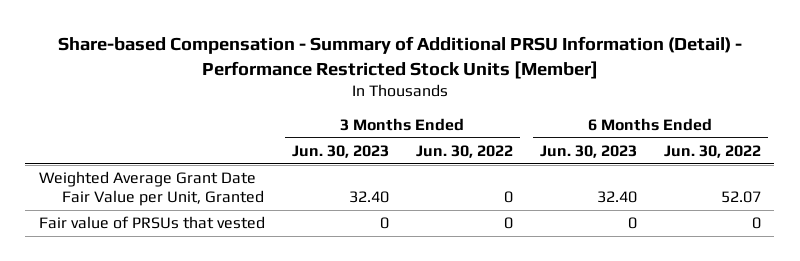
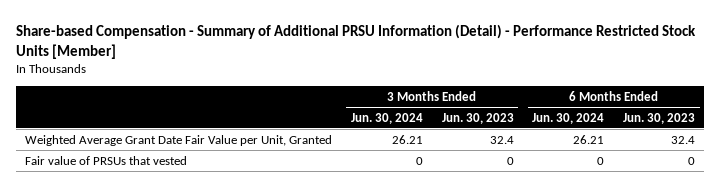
[415,144,513,158] Jun. 30, 2022 -> none
[663,144,761,158] Jun. 30, 2022 -> none
none -> [351,112,424,124] Jun. 30, 2024
none -> [532,112,605,124] Jun. 30, 2024
[348,191,389,204] 32.40 -> [489,135,514,144] 32.4
[596,191,637,204] 32.40 -> [670,135,695,144] 32.4

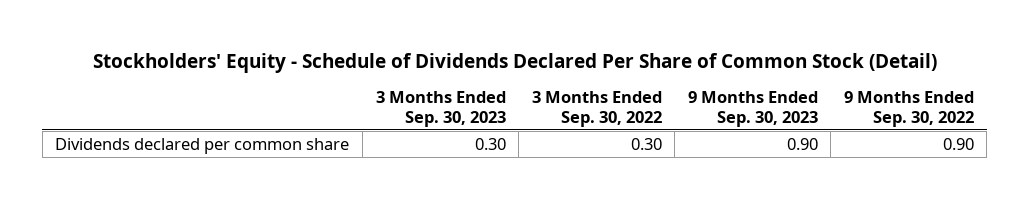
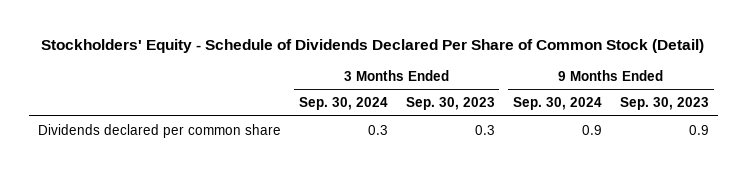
[531,91,662,128] 3 Months Ended Sep. 30, 2022 -> none
[843,91,974,128] 9 Months Ended Sep. 30, 2022 -> none
none -> [298,97,388,111] Sep. 30, 2024
none -> [512,97,602,111] Sep. 30, 2024
[474,137,506,150] 0.30 -> [474,124,495,135] 0.3
[786,137,818,150] 0.90 -> [689,124,710,135] 0.9

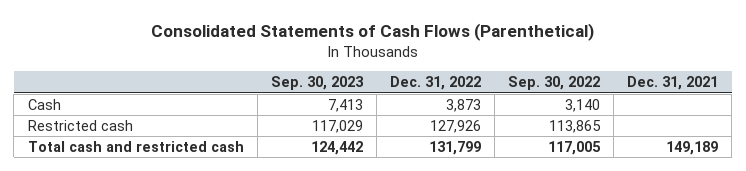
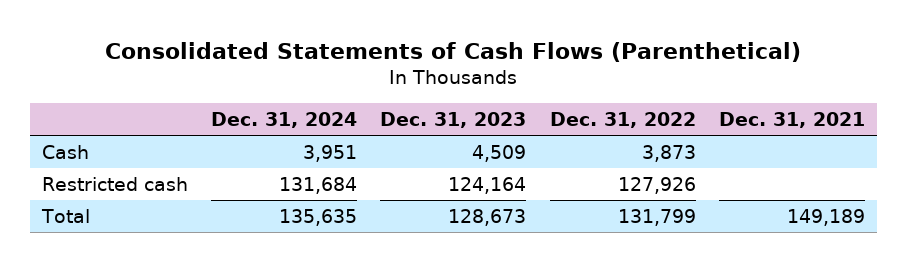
[270,76,364,91] Sep. 30, 2023 -> none
[508,76,601,91] Sep. 30, 2022 -> none
none -> [211,111,358,128] Dec. 31, 2024
none -> [380,111,527,128] Dec. 31, 2023
[27,140,244,152] Total cash and restricted cash -> [40,209,90,224] Total

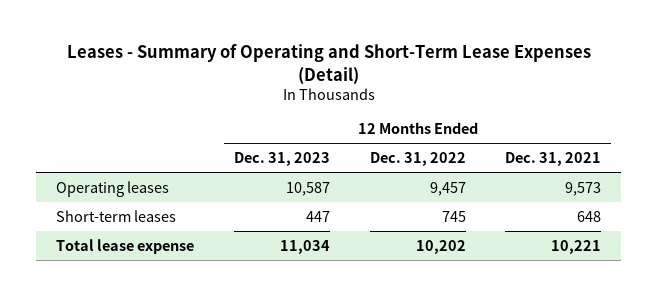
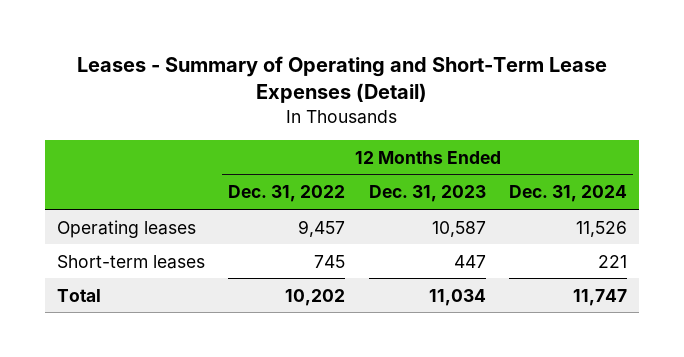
[505,152,602,167] Dec. 31, 2021 -> none
none -> [508,185,627,203] Dec. 31, 2024
[56,238,195,254] Total lease expense -> [56,288,101,302] Total

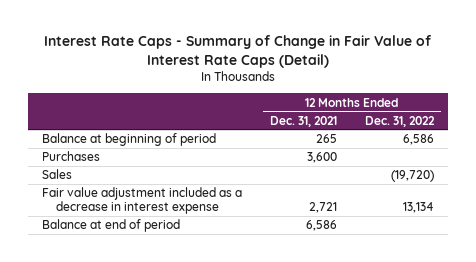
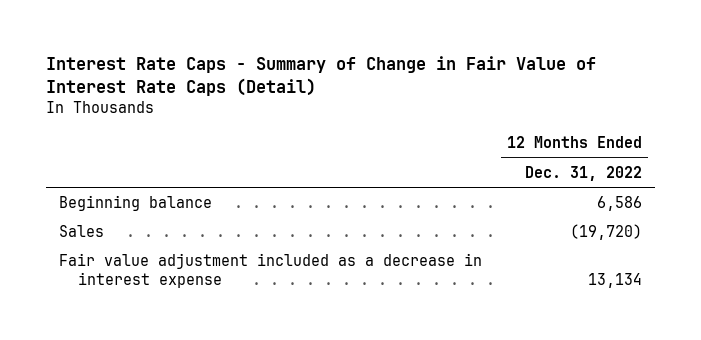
[269,115,337,127] Dec. 31, 2021 -> none
[41,151,100,162] Purchases -> none
[41,133,216,147] Balance at beginning of period -> [58,195,212,212] Beginning balance
[41,219,180,233] Balance at end of period -> none

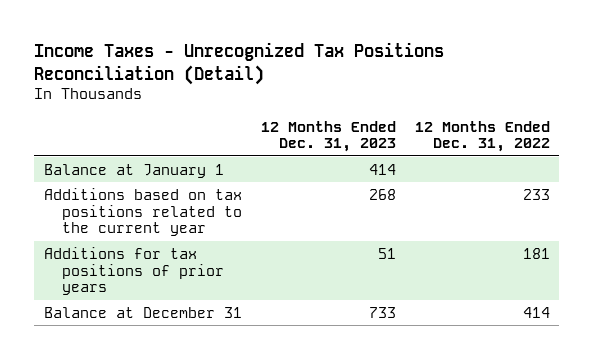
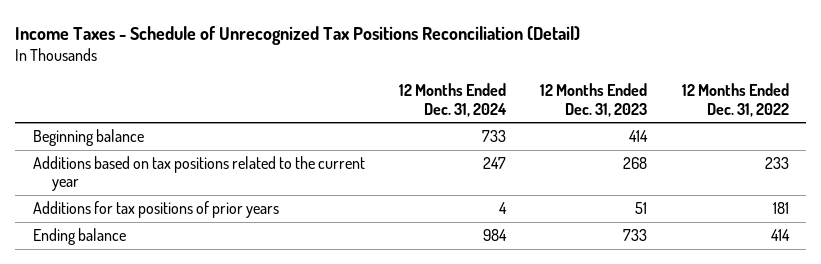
[34,42,445,85] Income Taxes - Unrecognized Tax Positions Reconciliation (Detail) -> [15,25,581,45] Income Taxes - Schedule of Unrecognized Tax Positions Reconciliation (Detail)
none -> [398,83,507,117] 12 Months Ended Dec. 31, 2024
[43,163,224,178] Balance at January 1 -> [32,129,144,147] Beginning balance
[43,306,242,318] Balance at December 31 -> [32,228,126,246] Ending balance

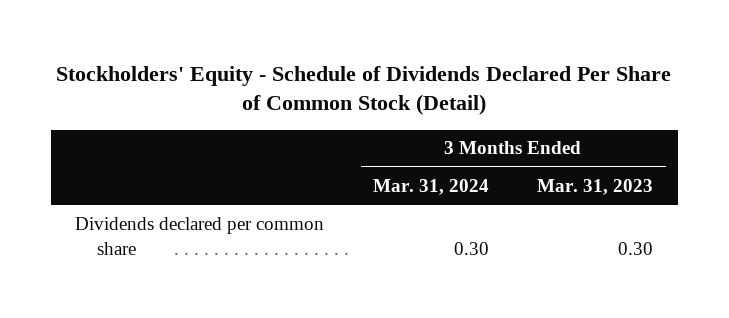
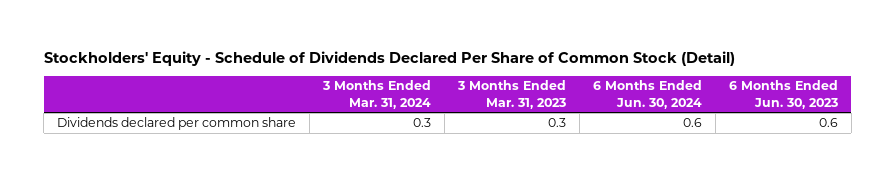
none -> [592,80,702,109] 6 Months Ended Jun. 30, 2024
none -> [728,80,838,109] 6 Months Ended Jun. 30, 2023
[453,241,489,255] 0.30 -> [412,118,431,128] 0.3
[618,241,654,255] 0.30 -> [547,118,566,128] 0.3

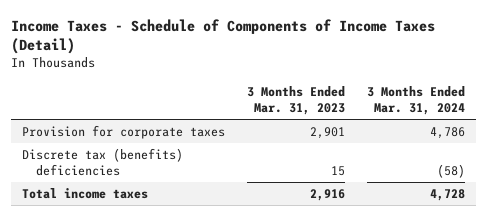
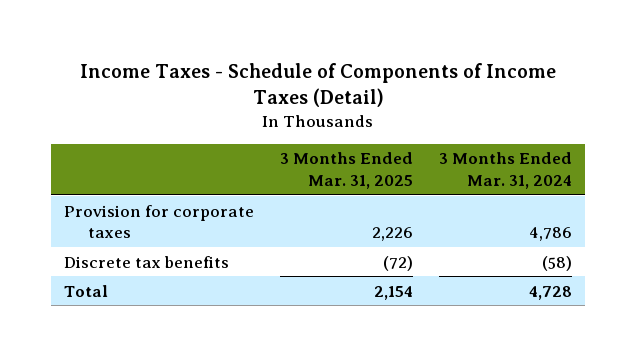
[247,85,346,115] 3 Months Ended Mar. 31, 2023 -> none
none -> [280,152,414,190] 3 Months Ended Mar. 31, 2025
[22,148,184,177] Discrete tax (benefits) deficiencies -> [64,255,230,268] Discrete tax benefits
[22,188,149,200] Total income taxes -> [64,284,109,297] Total

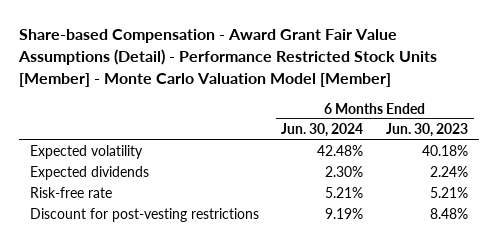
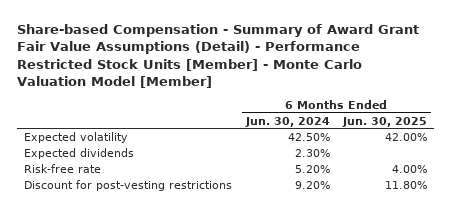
[17,29,437,88] Share-based Compensation - Award Grant Fair Value Assumptions (Detail) - Performance Restricted Stock Units [Member] - Monte Carlo Valuation Model [Member] -> [17,24,420,88] Share-based Compensation - Summary of Award Grant Fair Value Assumptions (Detail) - Performance Restricted Stock Units [Member] - Monte Carlo Valuation Model [Member]
[385,123,468,138] Jun. 30, 2023 -> none
none -> [342,116,428,127] Jun. 30, 2025
[317,145,364,157] 42.48% -> [287,132,330,141] 42.50%
[325,187,364,199] 5.21% -> [294,164,330,173] 5.20%
[325,208,364,220] 9.19% -> [294,180,330,189] 9.20%

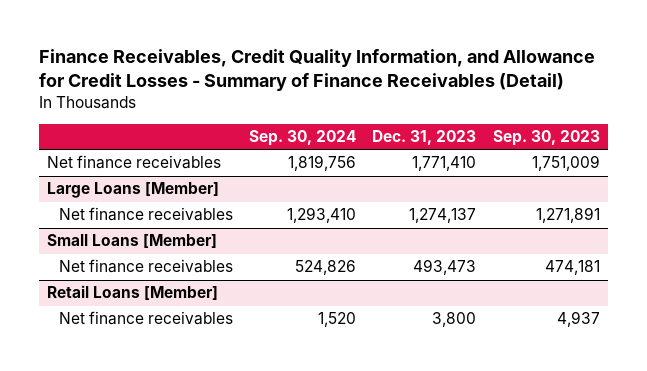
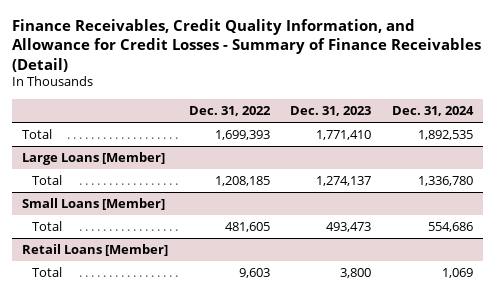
[249,130,357,147] Sep. 30, 2024 -> none
[492,130,600,147] Sep. 30, 2023 -> none
none -> [188,105,271,116] Dec. 31, 2022
none -> [391,105,474,116] Dec. 31, 2024
[47,155,222,170] Net finance receivables -> [22,129,53,140] Total
[58,207,233,222] Net finance receivables -> [31,175,62,186] Total
[58,259,233,274] Net finance receivables -> [31,221,62,232] Total
[58,311,233,326] Net finance receivables -> [31,267,62,278] Total

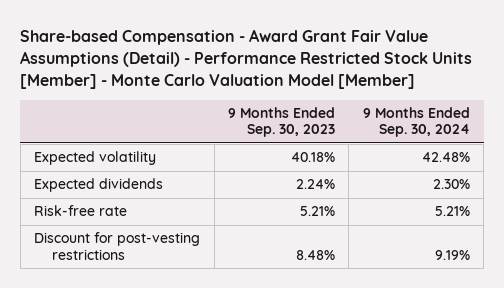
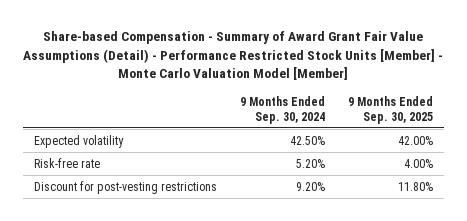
[20,29,473,89] Share-based Compensation - Award Grant Fair Value Assumptions (Detail) - Performance Restricted Stock Units [Member] - Monte Carlo Valuation Model [Member] -> [23,31,444,80] Share-based Compensation - Summary of Award Grant Fair Value Assumptions (Detail) - Performance Restricted Stock Units [Member] - Monte Carlo Valuation Model [Member]
[227,107,335,138] 9 Months Ended Sep. 30, 2023 -> none
none -> [347,95,433,124] 9 Months Ended Sep. 30, 2025
[34,178,164,193] Expected dividends -> none
[421,152,470,163] 42.48% -> [289,135,325,145] 42.50%
[434,206,470,217] 5.21% -> [295,158,325,168] 5.20%
[434,249,470,260] 9.19% -> [295,181,325,191] 9.20%

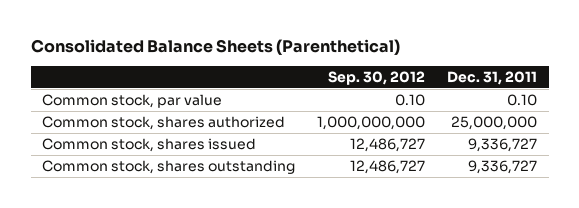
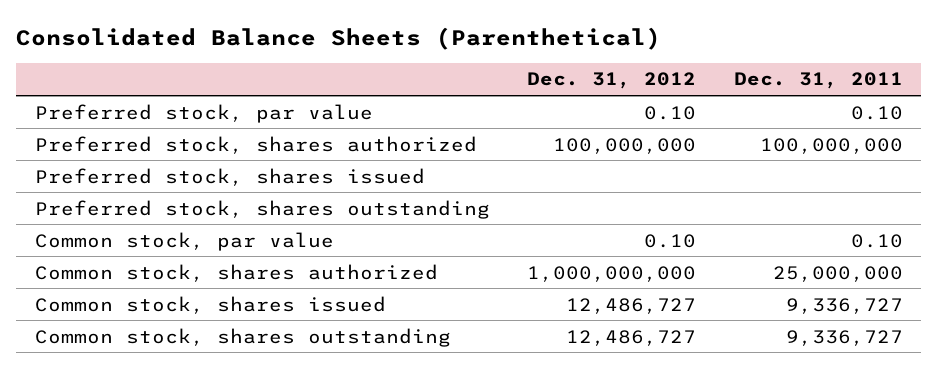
[328,70,426,85] Sep. 30, 2012 -> none
none -> [527,72,697,90] Dec. 31, 2012
none -> [35,103,374,123] Preferred stock, par value
none -> [35,135,478,154] Preferred stock, shares authorized
none -> [35,167,426,186] Preferred stock, shares issued
none -> [35,199,491,219] Preferred stock, shares outstanding

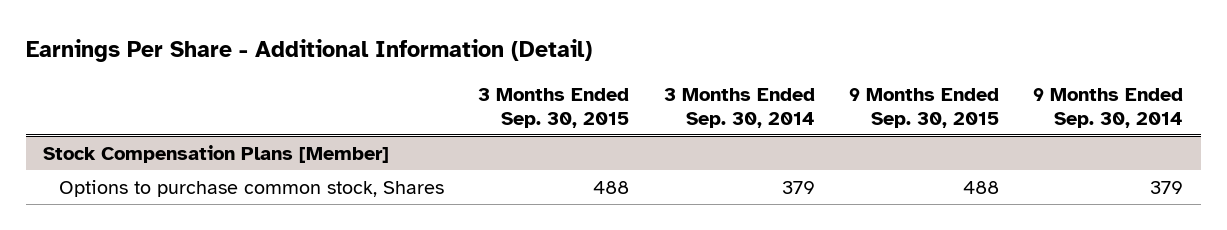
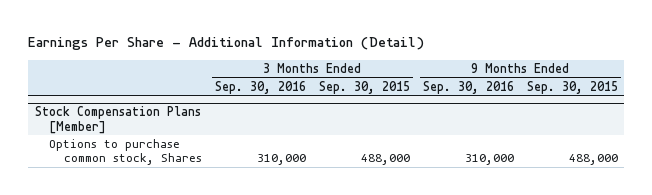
[663,88,815,128] 3 Months Ended Sep. 30, 2014 -> none
[1033,88,1184,128] 9 Months Ended Sep. 30, 2014 -> none
none -> [214,80,306,94] Sep. 30, 2016
none -> [422,80,514,94] Sep. 30, 2016
[593,180,630,194] 488 -> [360,154,410,166] 488,000
[963,180,1000,194] 488 -> [568,154,618,166] 488,000

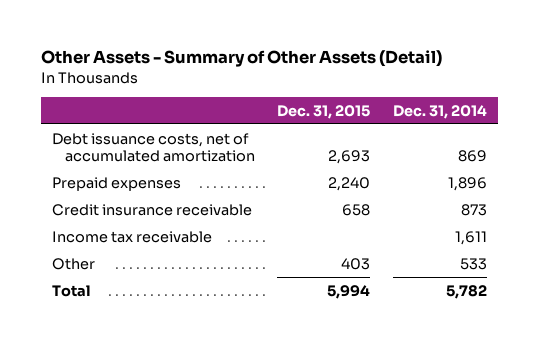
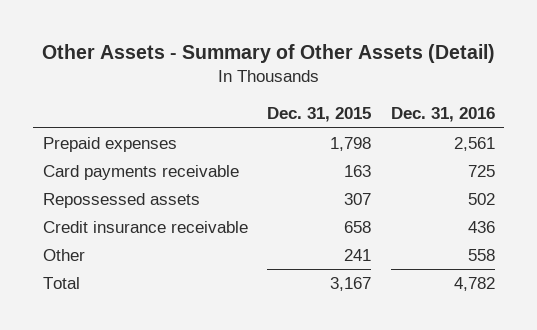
[392,104,487,119] Dec. 31, 2014 -> none
none -> [390,107,495,123] Dec. 31, 2016
[51,132,255,163] Debt issuance costs, net of accumulated amortization -> none
[328,176,371,191] 2,240 -> [330,137,372,152] 1,798
none -> [42,165,239,181] Card payments receivable
none -> [42,193,200,209] Repossessed assets
[51,230,212,243] Income tax receivable -> none
[341,257,371,270] 403 -> [344,249,372,262] 241
[327,284,371,299] 5,994 -> [330,277,372,292] 3,167

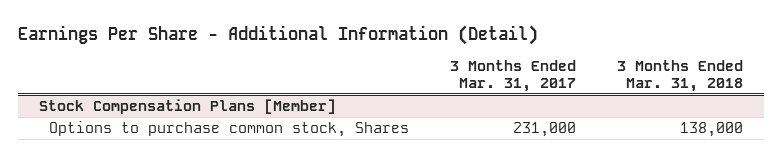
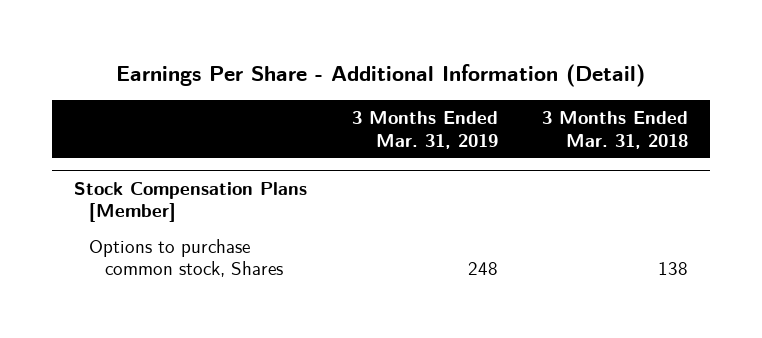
[450,59,577,92] 3 Months Ended Mar. 31, 2017 -> none
none -> [351,111,498,149] 3 Months Ended Mar. 31, 2019
[680,122,744,138] 138,000 -> [658,261,689,275] 138

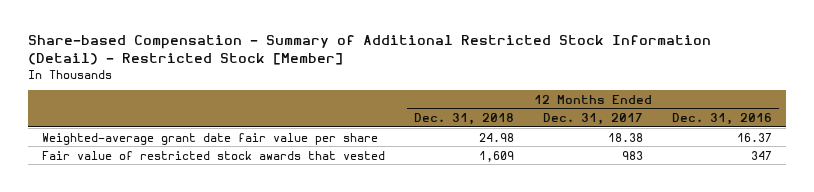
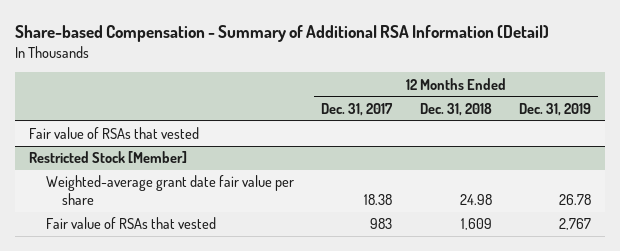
[27,35,711,66] Share-based Compensation - Summary of Additional Restricted Stock Information (Detail) - Restricted Stock [Member] -> [15,24,550,42] Share-based Compensation - Summary of Additional RSA Information (Detail)
[671,112,772,125] Dec. 31, 2016 -> none
none -> [519,102,592,116] Dec. 31, 2019
none -> [28,127,199,140] Fair value of RSAs that vested
none -> [28,151,187,164] Restricted Stock [Member]
[42,150,386,160] Fair value of restricted stock awards that vested -> [45,217,216,230] Fair value of RSAs that vested

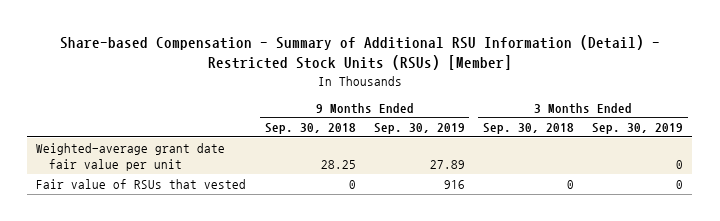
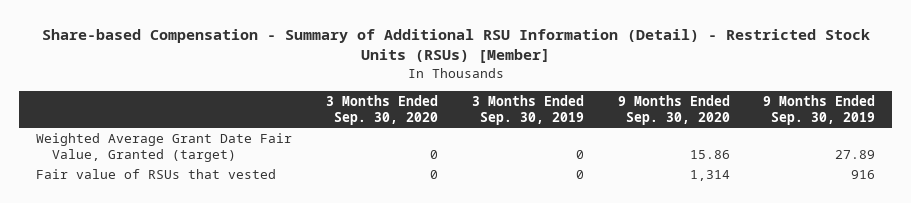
[264,123,356,135] Sep. 30, 2018 -> none
[482,123,574,135] Sep. 30, 2018 -> none
none -> [325,94,438,125] 3 Months Ended Sep. 30, 2020
none -> [617,94,730,125] 9 Months Ended Sep. 30, 2020
[36,142,226,172] Weighted-average grant date fair value per unit -> [36,132,293,162] Weighted Average Grant Date Fair Value, Granted (target)

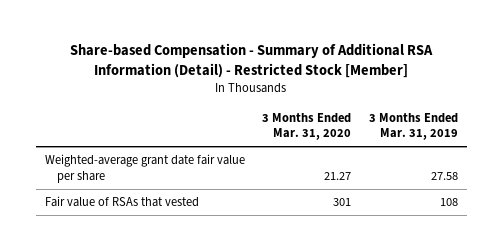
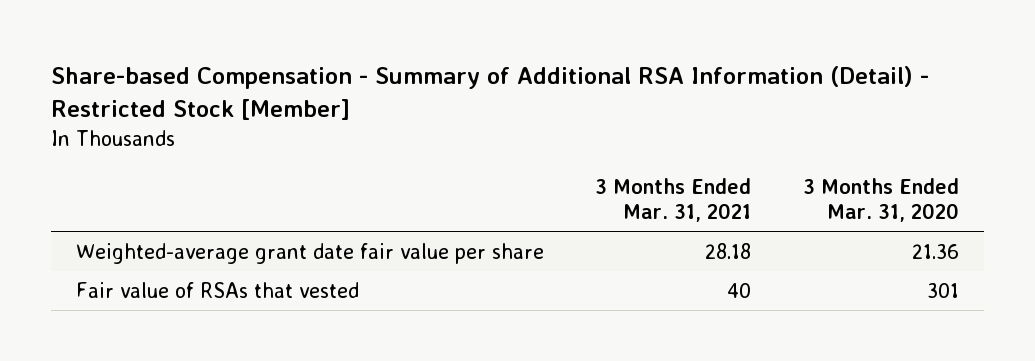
[368,112,458,141] 3 Months Ended Mar. 31, 2019 -> none
none -> [595,177,752,223] 3 Months Ended Mar. 31, 2021
[324,171,352,180] 21.27 -> [911,243,959,259] 21.36

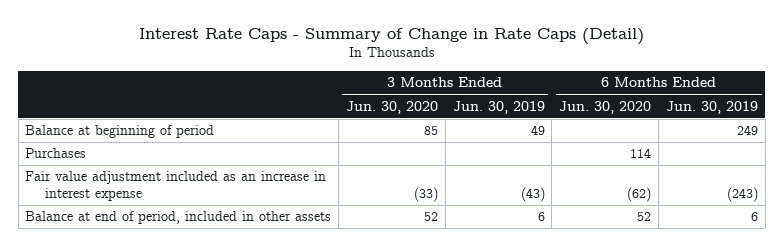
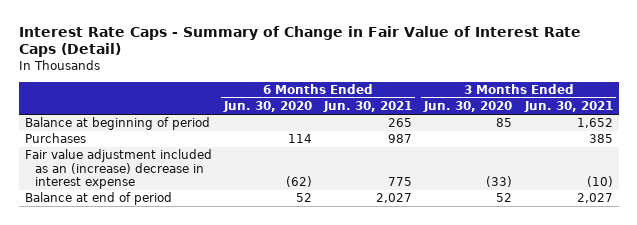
[138,28,644,46] Interest Rate Caps - Summary of Change in Rate Caps (Detail) -> [18,25,581,58] Interest Rate Caps - Summary of Change in Fair Value of Interest Rate Caps (Detail)
[452,100,545,114] Jun. 30, 2019 -> none
[665,100,758,114] Jun. 30, 2019 -> none
none -> [323,101,413,113] Jun. 30, 2021
none -> [523,101,613,113] Jun. 30, 2021
[25,171,327,202] Fair value adjustment included as an increase in interest expense -> [24,149,212,190] Fair value adjustment included as an (increase) decrease in interest expense
[25,211,332,225] Balance at end of period, included in other assets -> [24,192,172,206] Balance at end of period

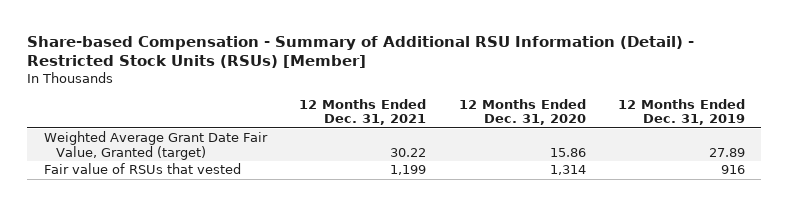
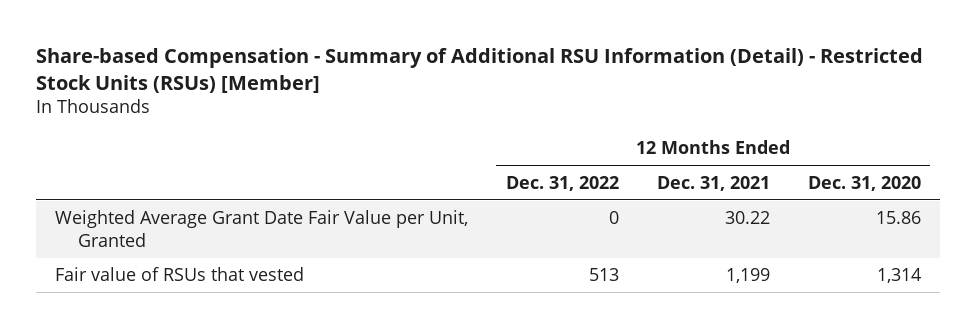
[618,98,746,126] 12 Months Ended Dec. 31, 2019 -> none
none -> [505,175,619,191] Dec. 31, 2022
[43,131,268,160] Weighted Average Grant Date Fair Value, Granted (target) -> [54,210,468,248] Weighted Average Grant Date Fair Value per Unit, Granted

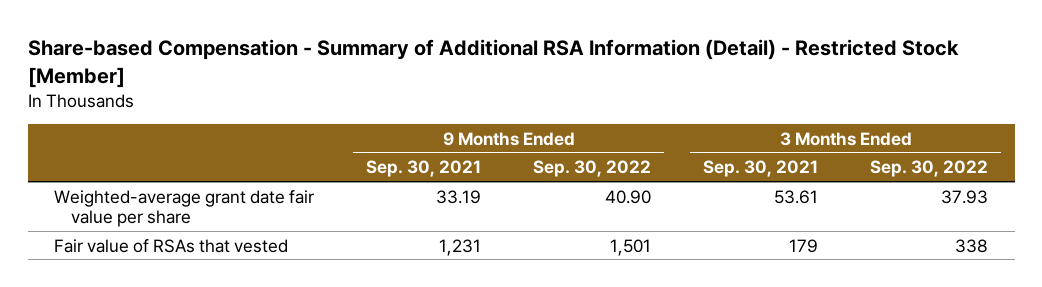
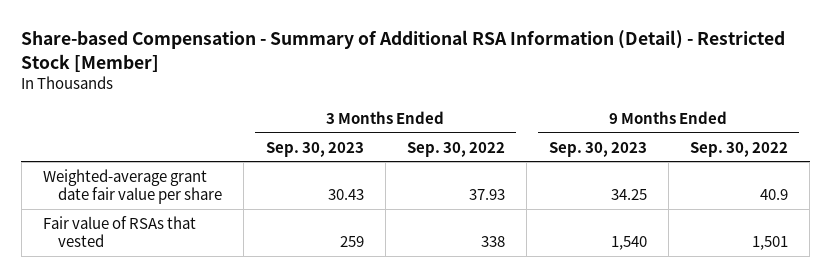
[366,160,482,178] Sep. 30, 2021 -> none
[703,160,819,178] Sep. 30, 2021 -> none
none -> [265,141,364,157] Sep. 30, 2023
none -> [548,141,647,157] Sep. 30, 2023
[605,189,652,204] 40.90 -> [759,189,788,201] 40.9

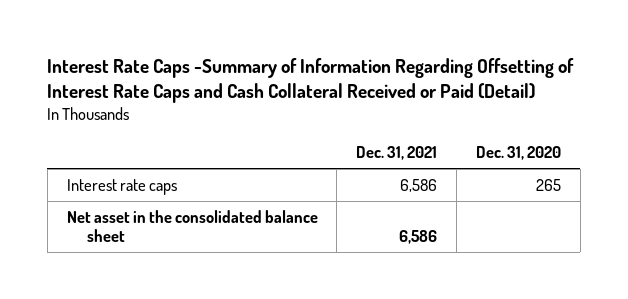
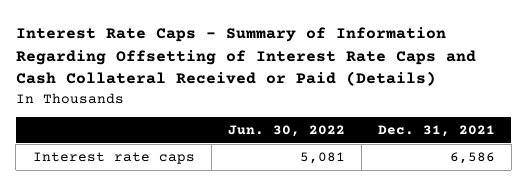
[47,57,575,104] Interest Rate Caps -Summary of Information Regarding Offsetting of Interest Rate Caps and Cash Collateral Received or Paid (Detail) -> [15,27,476,87] Interest Rate Caps - Summary of Information Regarding Offsetting of Interest Rate Caps and Cash Collateral Received or Paid (Details)
[475,146,561,161] Dec. 31, 2020 -> none
none -> [227,124,345,137] Jun. 30, 2022
[66,209,318,243] Net asset in the consolidated balance sheet -> none

